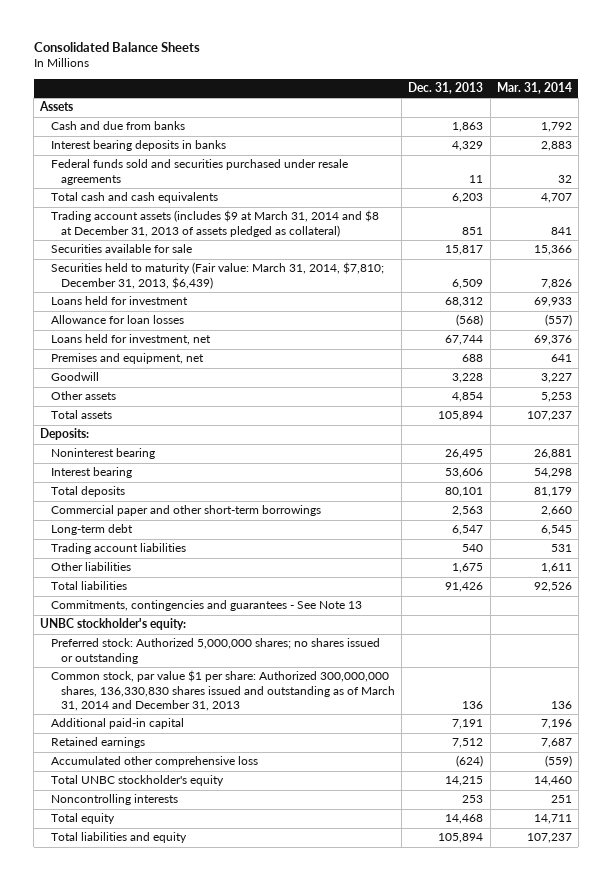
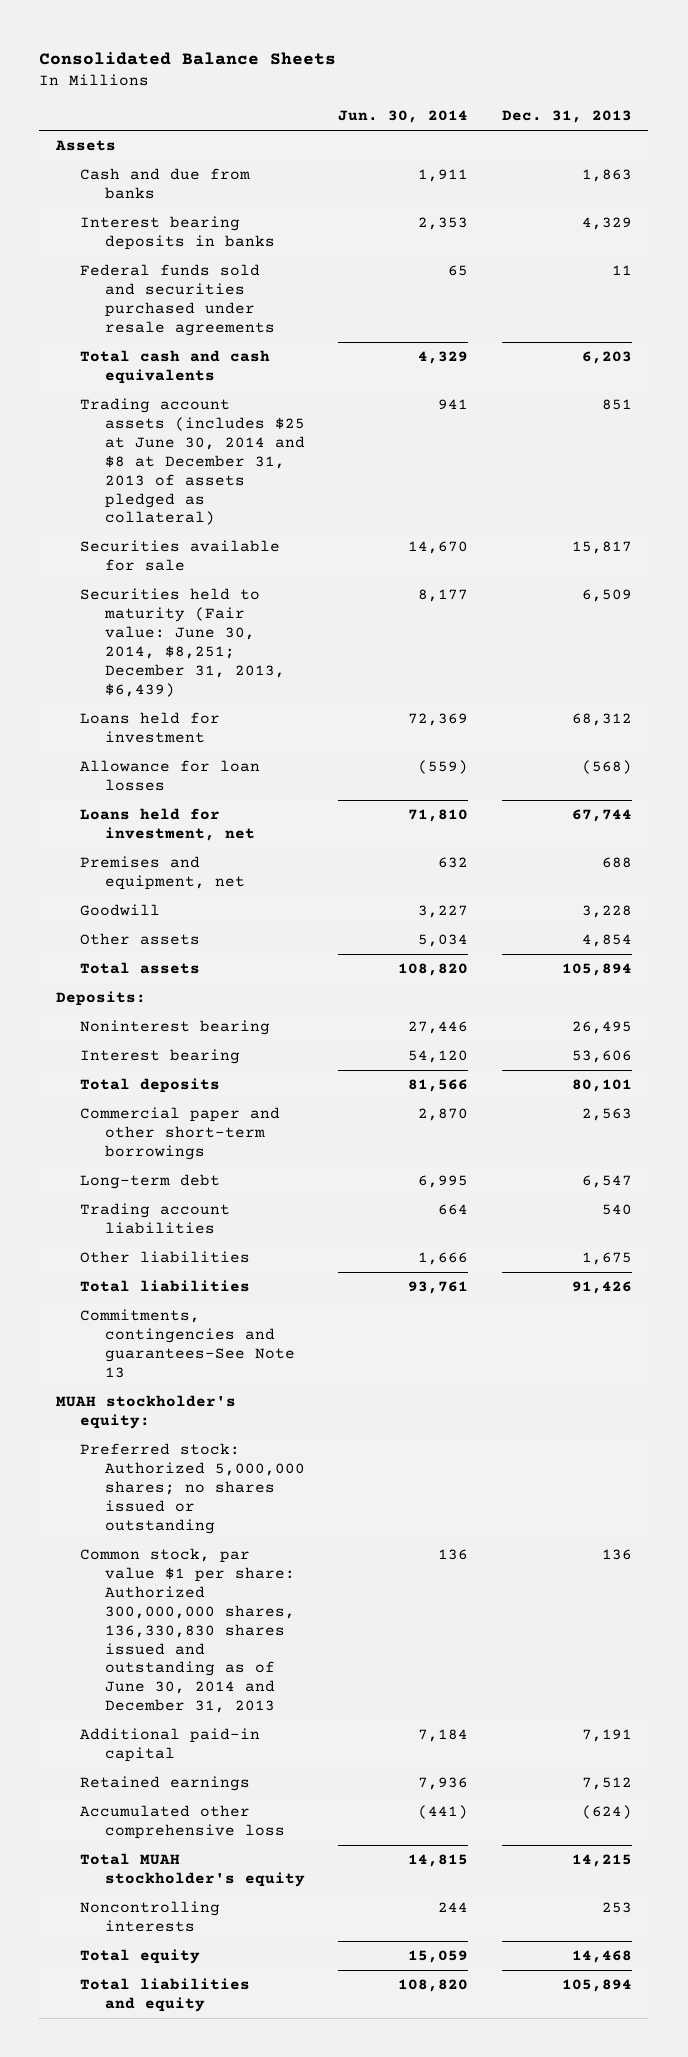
[496,82,572,95] Mar. 31, 2014 -> none
none -> [338,110,469,124] Jun. 30, 2014
[50,210,379,237] Trading account assets (includes $9 at March 31, 2014 and $8 at December 31, 2013 of assets pledged as collateral) -> [80,398,305,526] Trading account assets (includes $25 at June 30, 2014 and $8 at December 31, 2013 of assets pledged as collateral)
[50,262,384,289] Securities held to maturity (Fair value: March 31, 2014, $7,810; December 31, 2013, $6,439) -> [80,588,285,697] Securities held to maturity (Fair value: June 30, 2014, $8,251; December 31, 2013, $6,439)
[50,600,362,612] Commitments, contingencies and guarantees - See Note 13 -> [80,1309,295,1378] Commitments, contingencies and guarantees-See Note 13
[40,618,187,631] UNBC stockholder's equity: -> [55,1395,236,1430] MUAH stockholder's equity:
[50,670,396,711] Common stock, par value $1 per share: Authorized 300,000,000 shares, 136,330,830 shares issued and outstanding as of March 31, 2014 and December 31, 2013 -> [80,1548,295,1714] Common stock, par value $1 per share: Authorized 300,000,000 shares, 136,330,830 shares issued and outstanding as of June 30, 2014 and December 31, 2013
[50,775,224,787] Total UNBC stockholder's equity -> [80,1853,305,1888] Total MUAH stockholder's equity

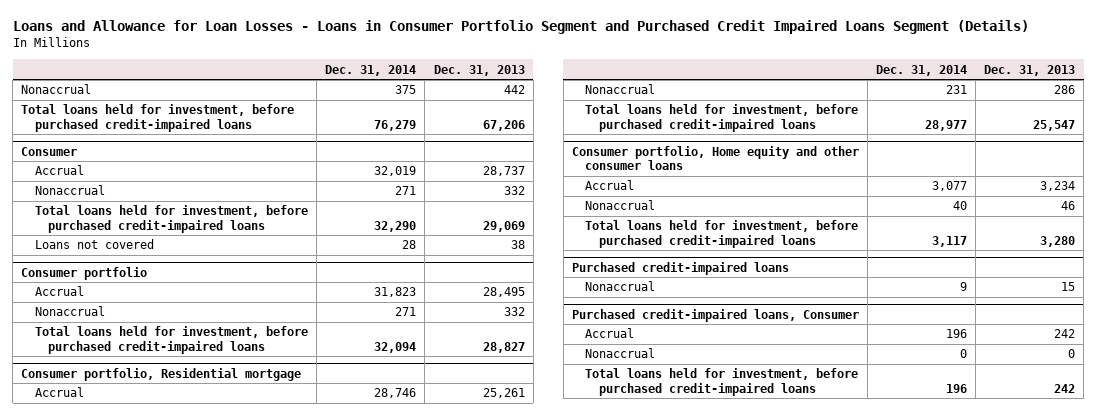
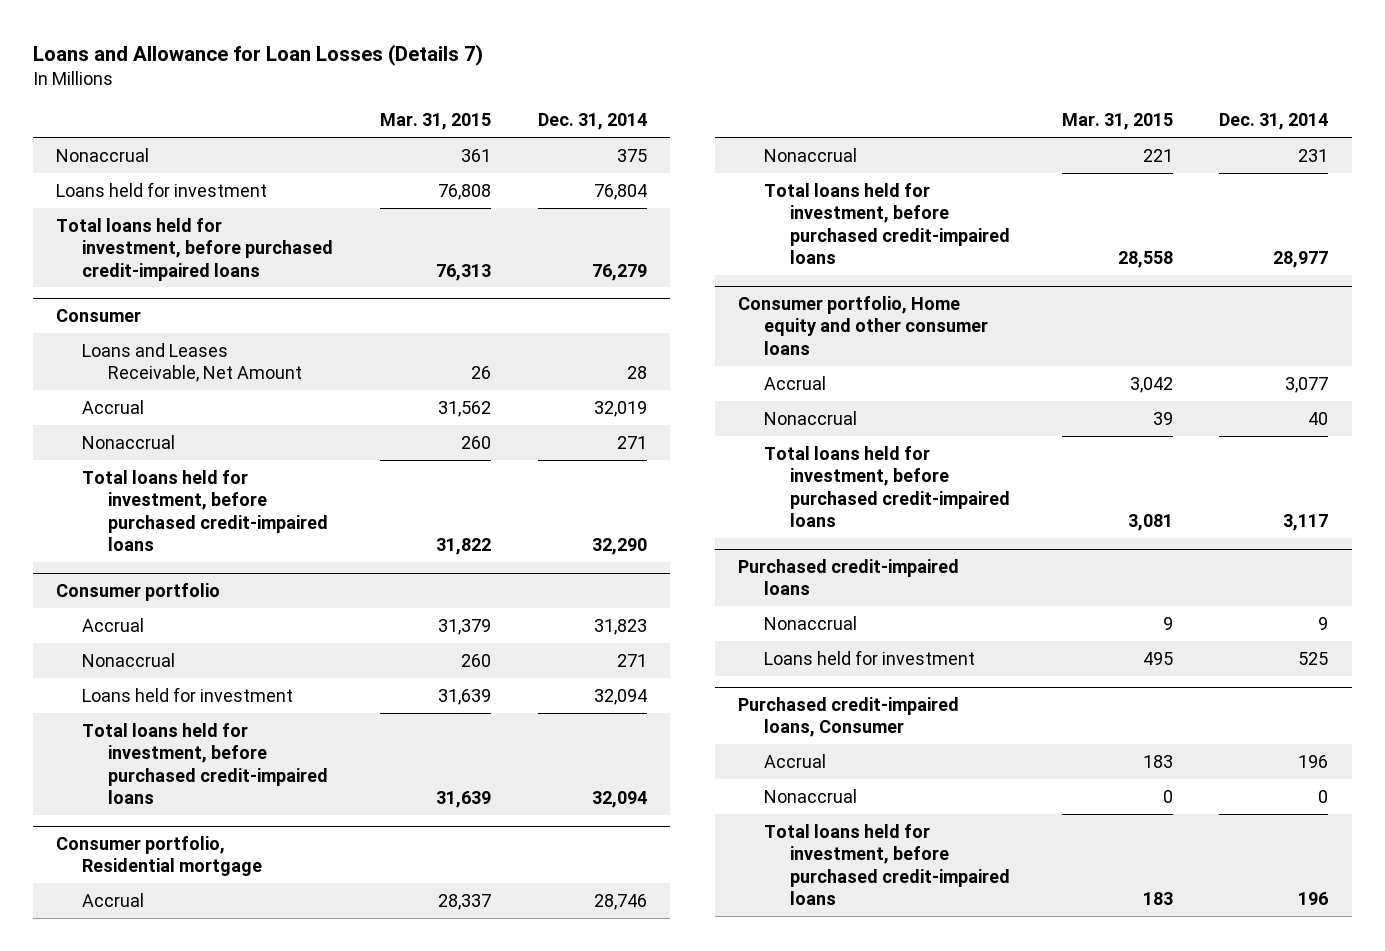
[12,20,1029,35] Loans and Allowance for Loan Losses - Loans in Consumer Portfolio Segment and Purchased Credit Impaired Loans Segment (Details) -> [32,43,483,66] Loans and Allowance for Loan Losses (Details 7)
[433,64,525,76] Dec. 31, 2013 -> none
none -> [379,113,491,131] Mar. 31, 2015
none -> [56,181,268,197] Loans held for investment
none -> [82,342,302,383] Loans and Leases Receivable, Net Amount
[34,239,154,250] Loans not covered -> none
none -> [82,686,294,702] Loans held for investment
none -> [763,649,975,665] Loans held for investment

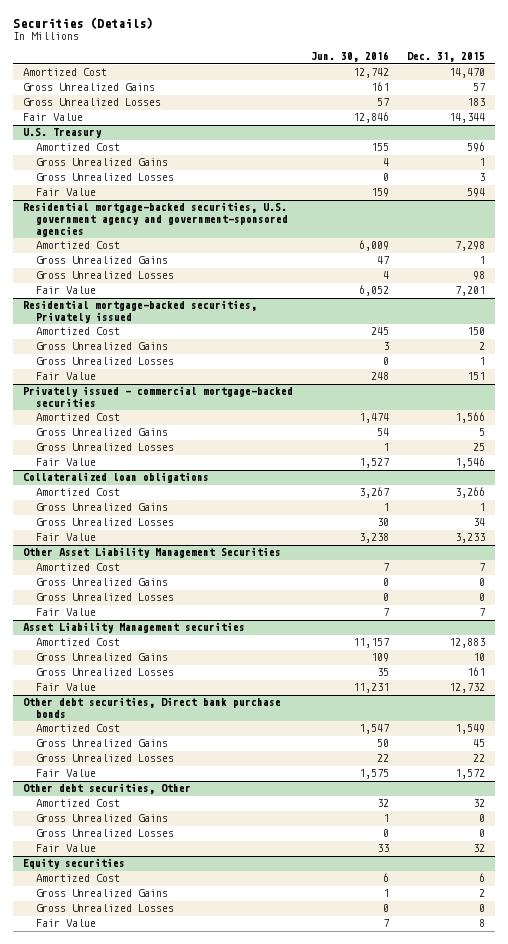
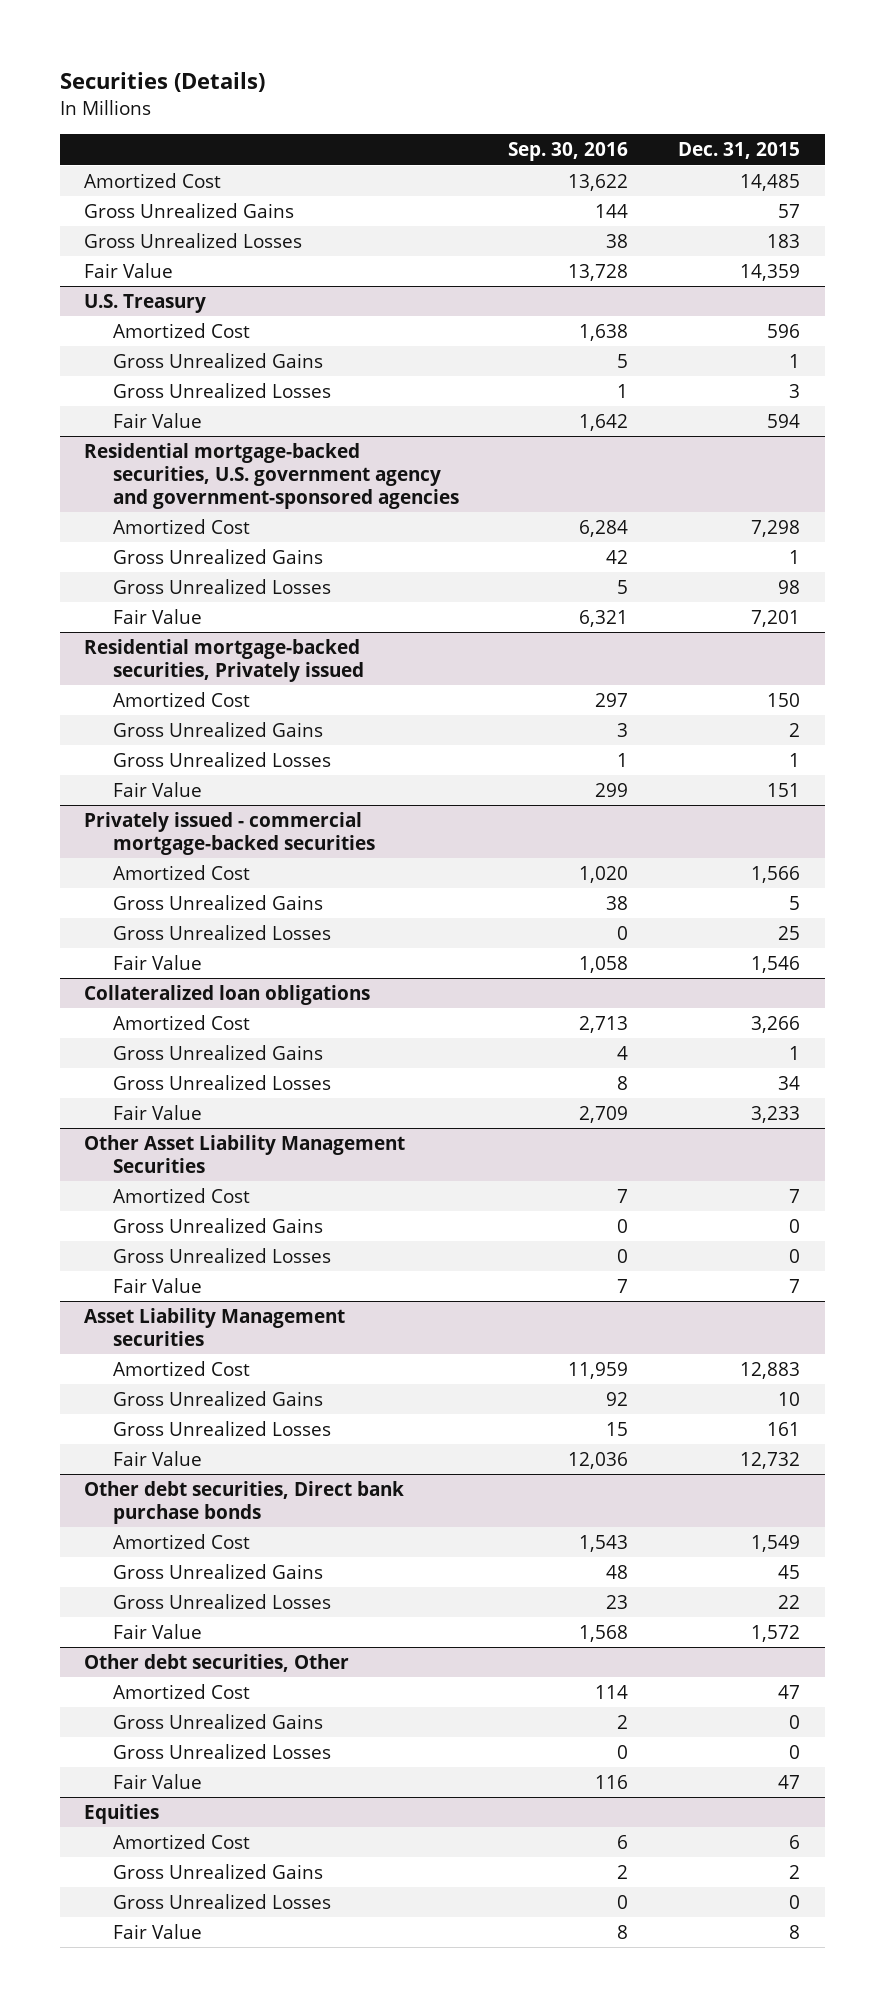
[311,51,390,63] Jun. 30, 2016 -> none
none -> [508,142,629,162] Sep. 30, 2016
[449,68,486,79] 14,470 -> [739,173,800,191] 14,485
[449,113,486,124] 14,344 -> [739,263,800,281] 14,359
[473,799,486,808] 32 -> [777,1684,800,1699] 47
[473,844,486,853] 32 -> [777,1774,800,1789] 47
[22,858,125,870] Equity securities -> [84,1803,160,1824] Equities

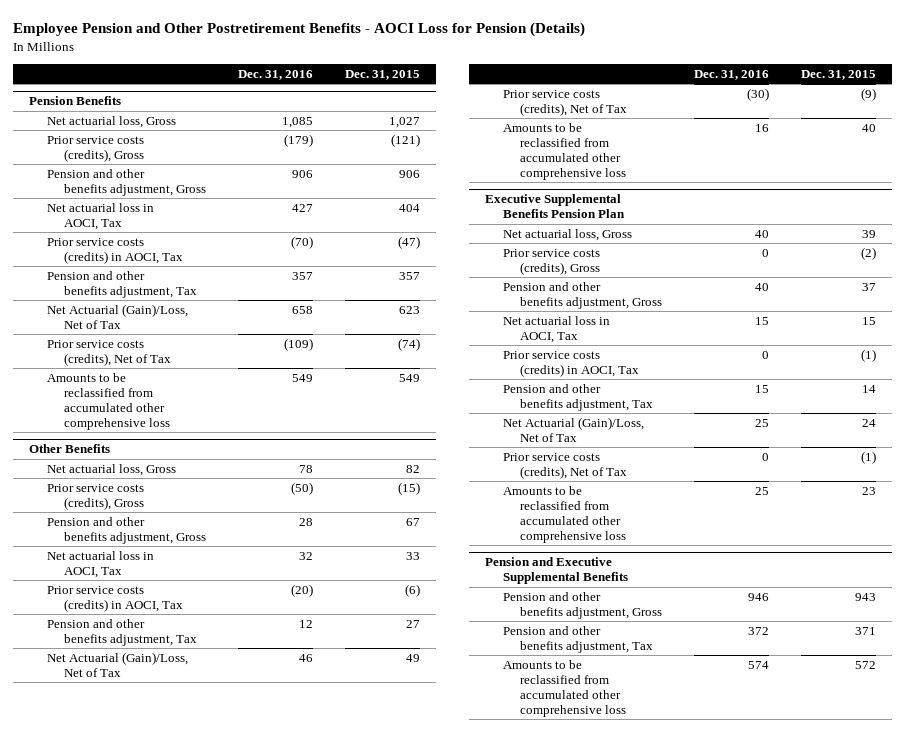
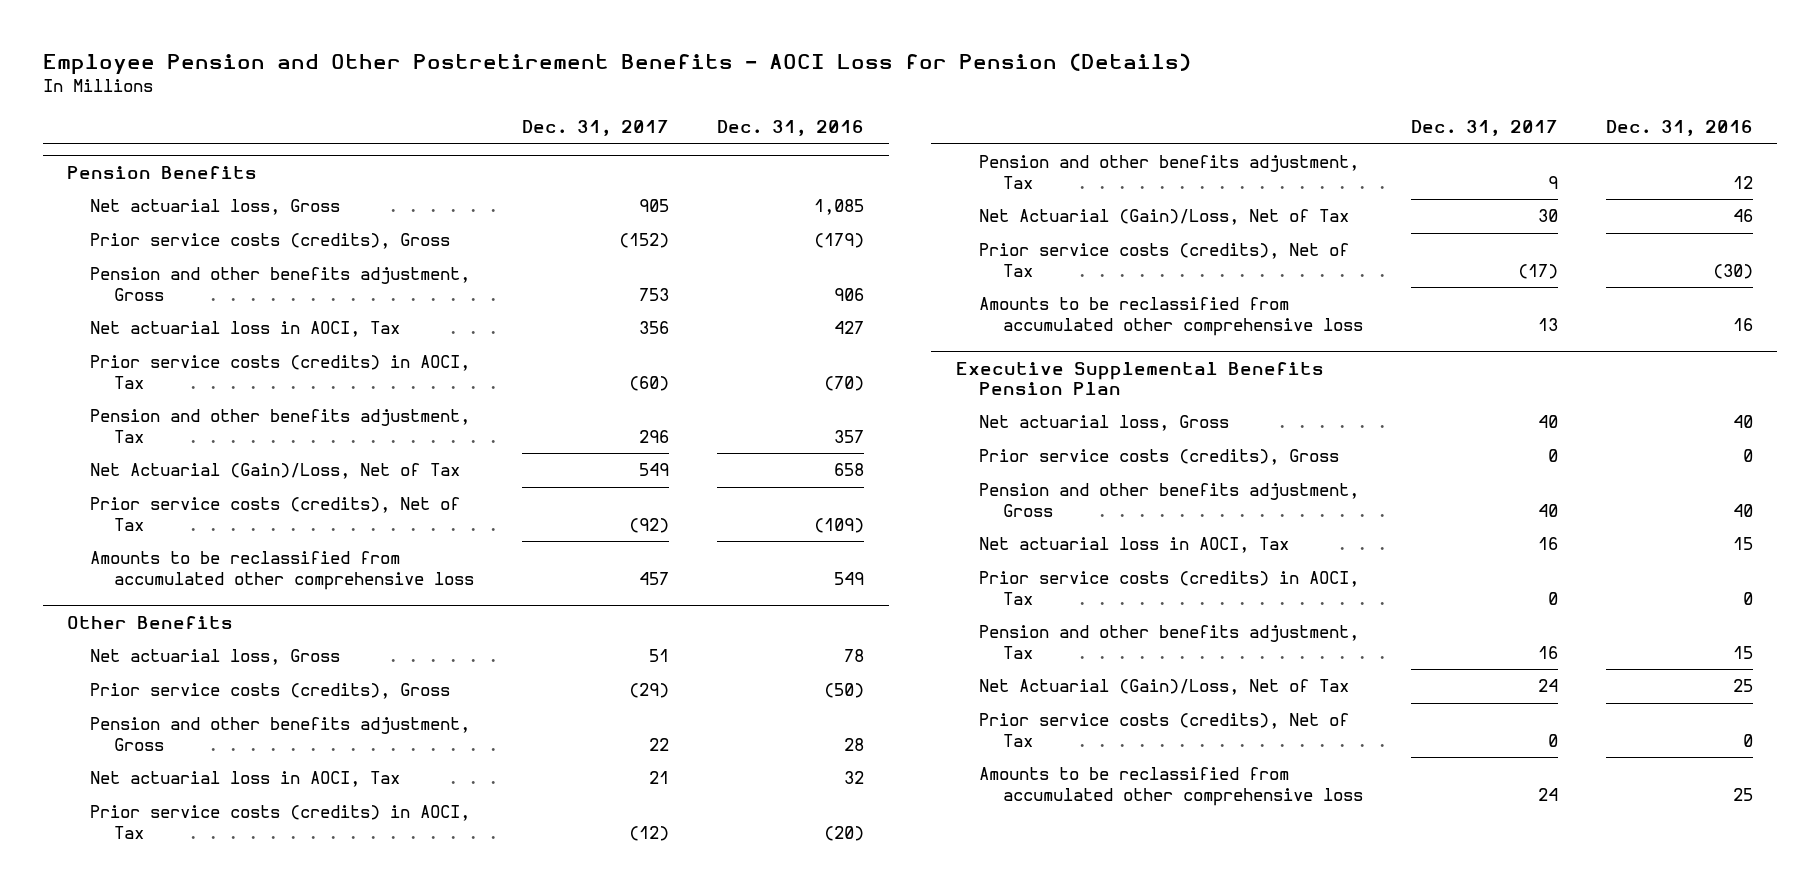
[345,69,421,80] Dec. 31, 2015 -> none
none -> [522,120,670,137] Dec. 31, 2017
[484,557,628,585] Pension and Executive Supplemental Benefits -> none
[502,591,663,619] Pension and other benefits adjustment, Gross -> none
[502,625,654,653] Pension and other benefits adjustment, Tax -> none
[502,659,627,717] Amounts to be reclassified from accumulated other comprehensive loss -> none

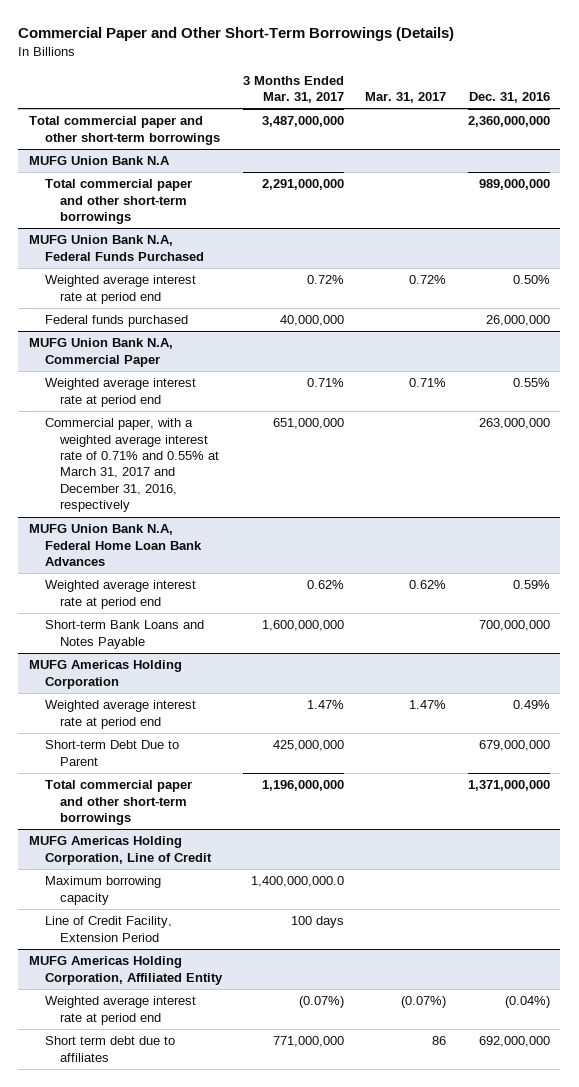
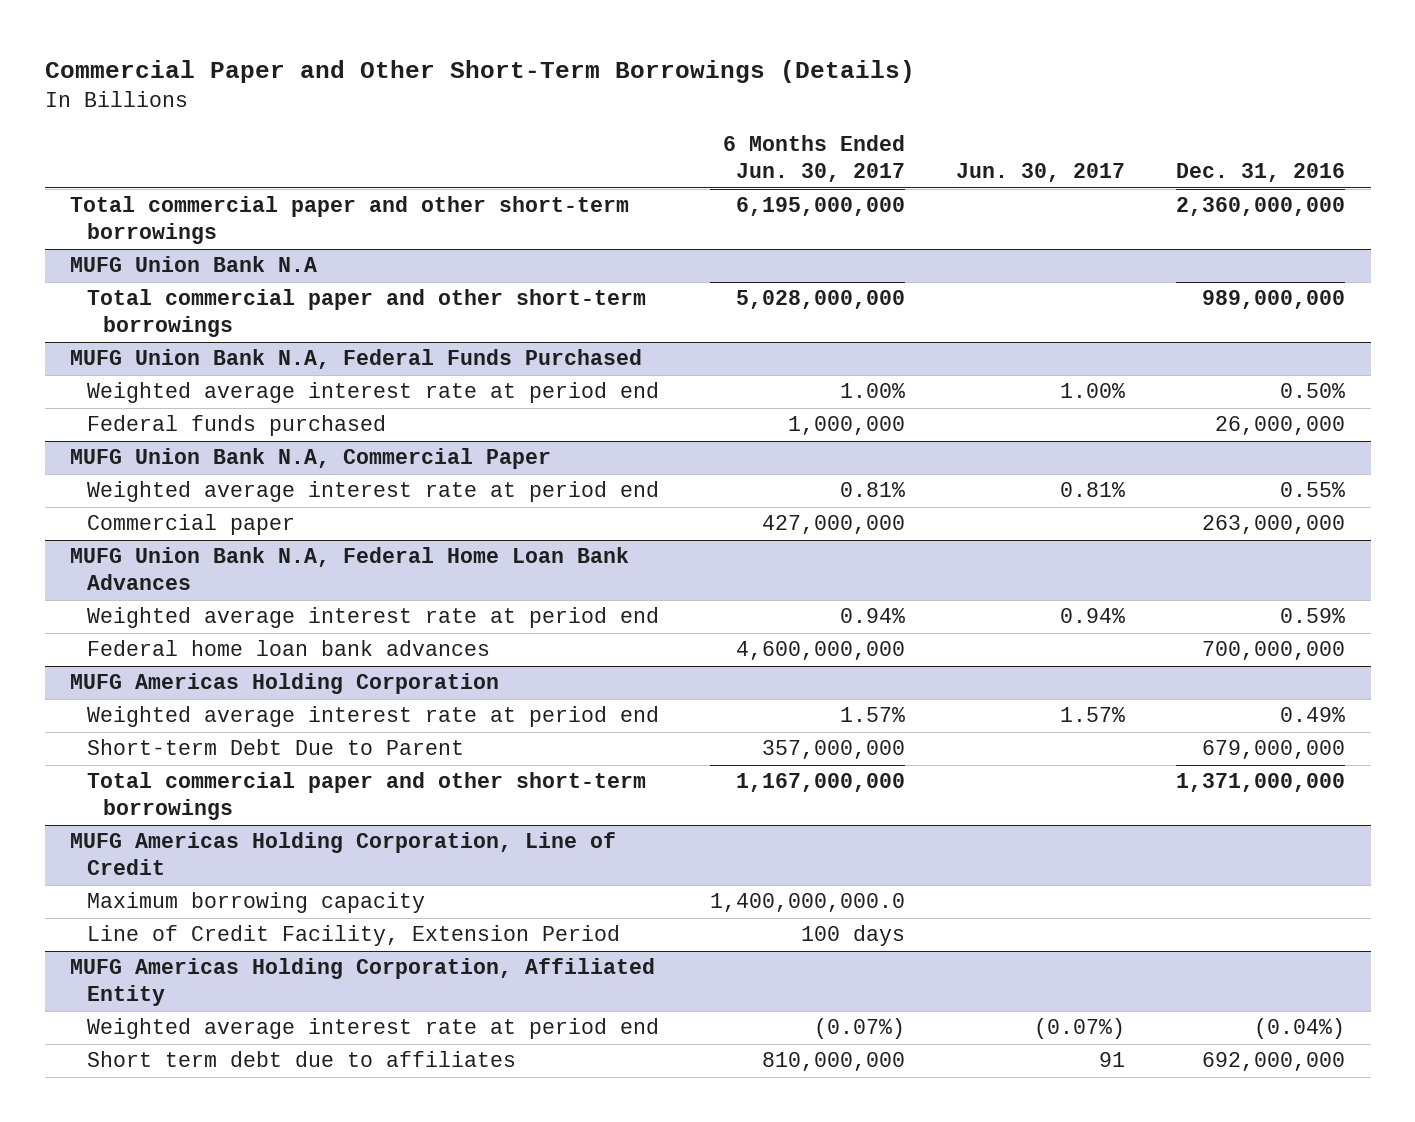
[243,75,345,104] 3 Months Ended Mar. 31, 2017 -> none
[365,92,447,104] Mar. 31, 2017 -> none
none -> [722,135,905,183] 6 Months Ended Jun. 30, 2017
none -> [955,163,1125,183] Jun. 30, 2017
[44,418,220,513] Commercial paper, with a weighted average interest rate of 0.71% and 0.55% at March 31, 2017 and December 31, 2016, respectively -> [86,514,295,536] Commercial paper
[44,620,204,649] Short-term Bank Loans and Notes Payable -> [86,640,490,657] Federal home loan bank advances

